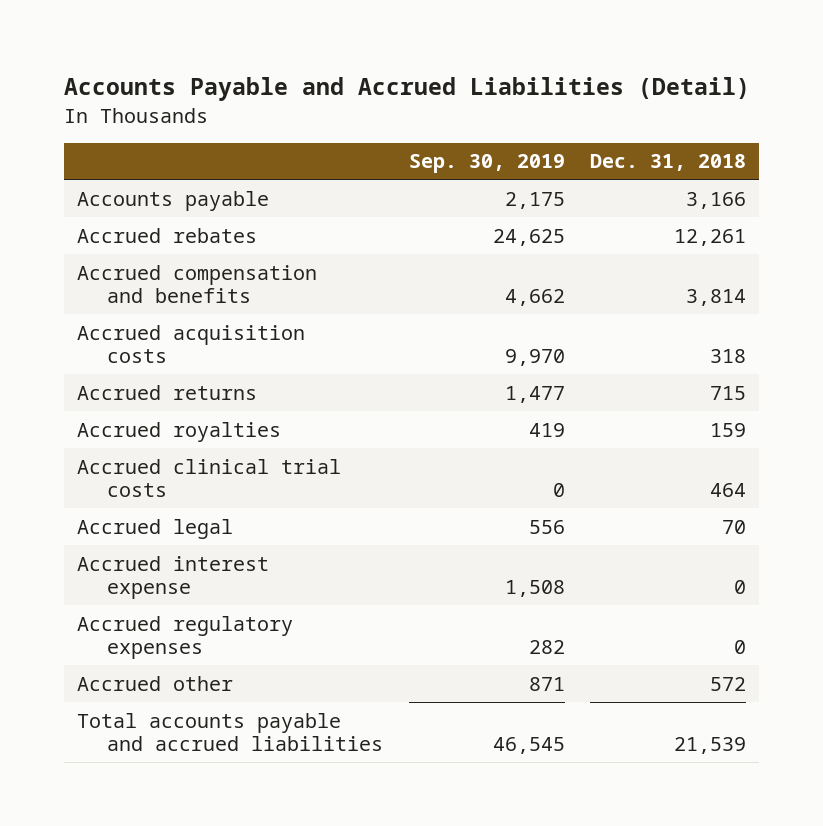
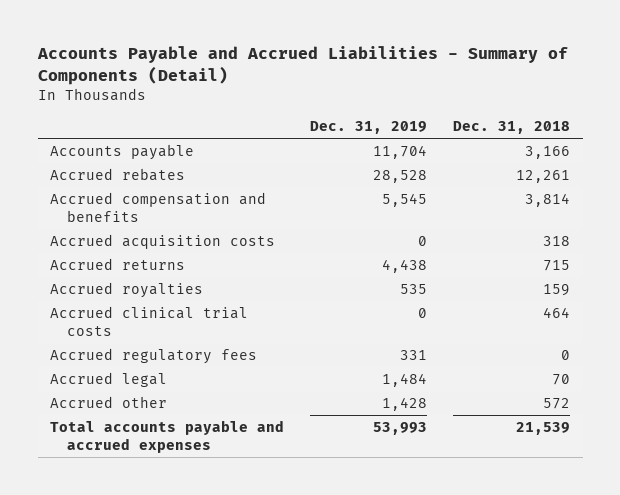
[63,77,750,102] Accounts Payable and Accrued Liabilities (Detail) -> [36,46,568,85] Accounts Payable and Accrued Liabilities - Summary of Components (Detail)
[408,154,565,174] Sep. 30, 2019 -> none
none -> [310,120,428,134] Dec. 31, 2019
none -> [50,348,258,365] Accrued regulatory fees
[76,555,269,600] Accrued interest expense -> none
[76,615,293,660] Accrued regulatory expenses -> none
[76,712,384,752] Total accounts payable and accrued liabilities -> [50,420,285,453] Total accounts payable and accrued expenses

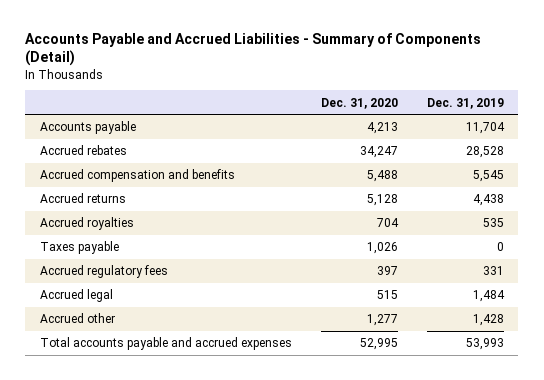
[452,120,570,134] Dec. 31, 2018 -> none
none -> [320,97,398,109] Dec. 31, 2020
[50,234,276,250] Accrued acquisition costs -> none
[50,306,249,336] Accrued clinical trial costs -> none
none -> [39,241,119,255] Taxes payable

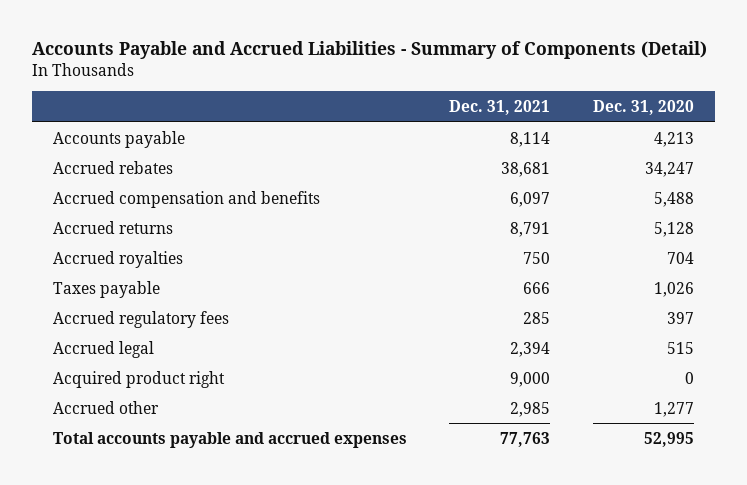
[426,97,504,109] Dec. 31, 2019 -> none
none -> [449,99,551,115] Dec. 31, 2021
none -> [52,370,225,388] Acquired product right

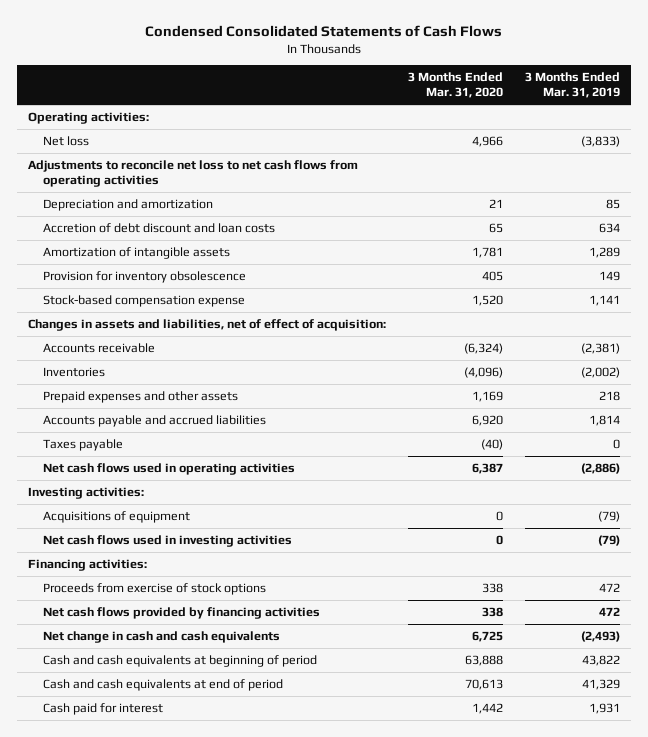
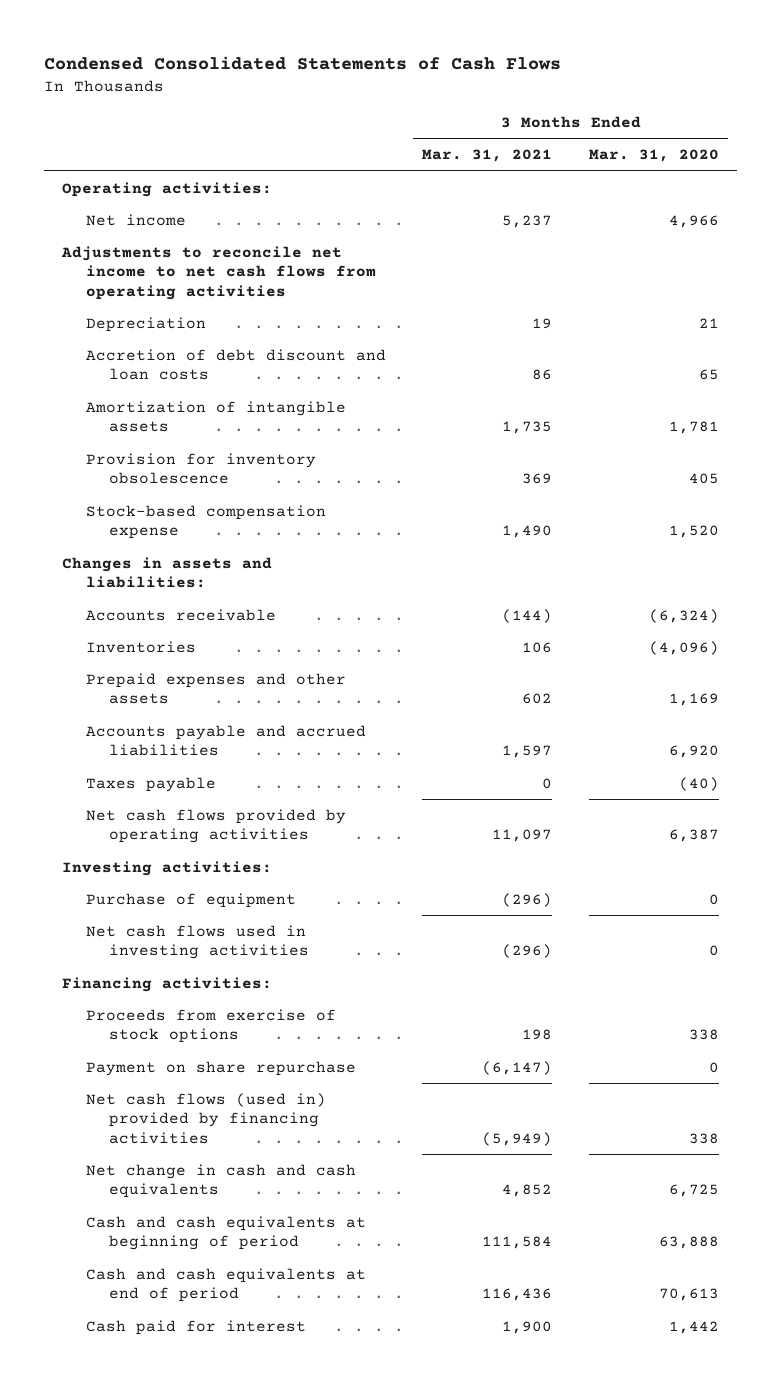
[525,72,621,99] 3 Months Ended Mar. 31, 2019 -> none
none -> [422,149,553,163] Mar. 31, 2021
[43,198,214,211] Depreciation and amortization -> none
[43,135,90,146] Net loss -> [85,213,186,226] Net income
[27,159,358,187] Adjustments to reconcile net loss to net cash flows from operating activities -> [61,245,376,300] Adjustments to reconcile net income to net cash flows from operating activities
none -> [85,316,206,332] Depreciation
[27,318,386,331] Changes in assets and liabilities, net of effect of acquisition: -> [62,556,273,589] Changes in assets and liabilities:
[43,462,296,475] Net cash flows used in operating activities -> [85,808,346,844] Net cash flows provided by operating activities
[43,510,191,523] Acquisitions of equipment -> [85,892,296,908] Purchase of equipment
none -> [85,1060,356,1076] Payment on share repurchase
[43,606,321,619] Net cash flows provided by financing activities -> [85,1092,326,1144] Net cash flows (used in) provided by financing activities

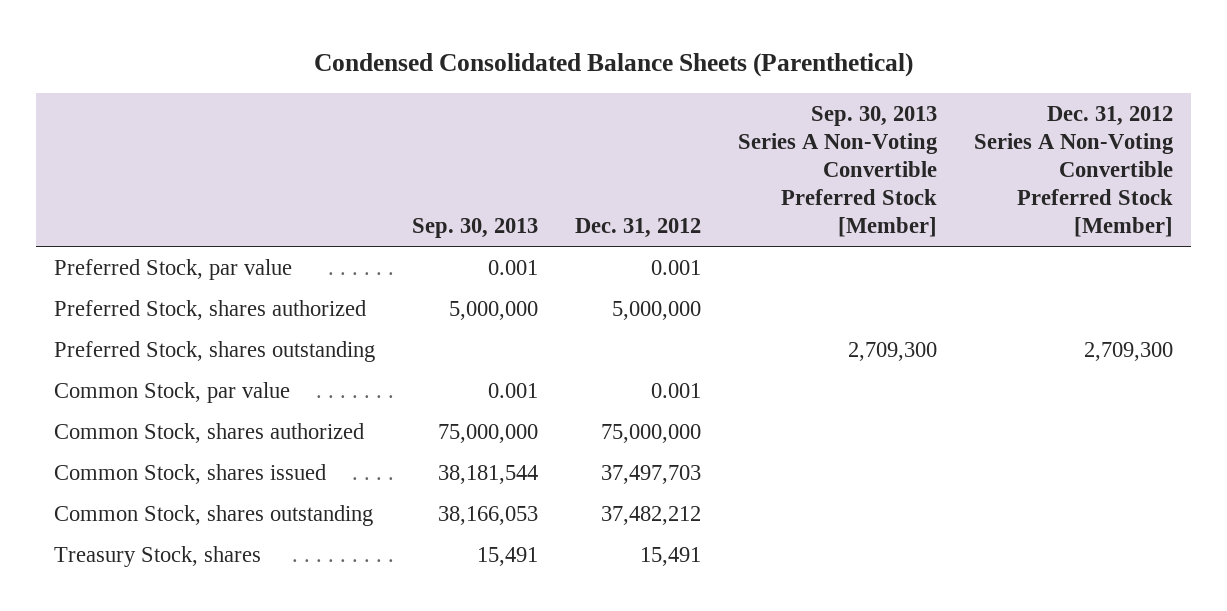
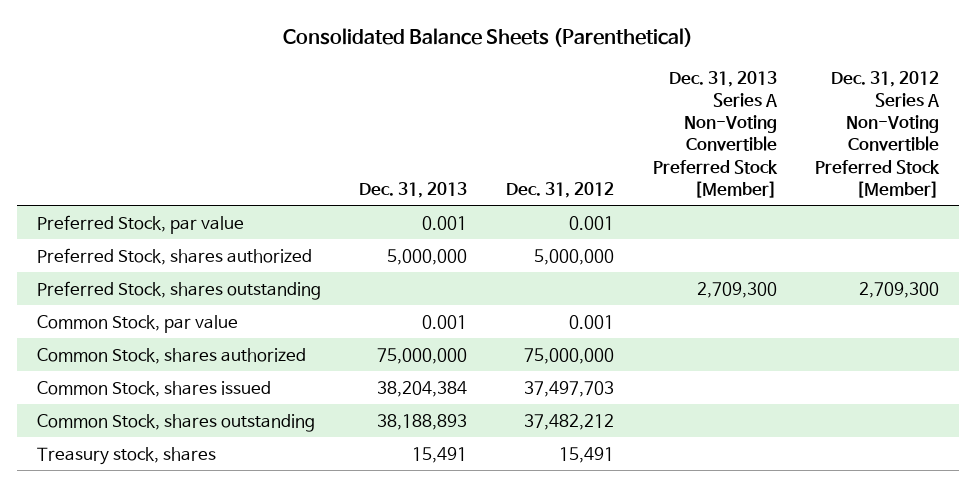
[313,52,913,77] Condensed Consolidated Balance Sheets (Parenthetical) -> [282,27,693,47] Consolidated Balance Sheets (Parenthetical)
[412,218,539,239] Sep. 30, 2013 -> none
[737,105,938,238] Sep. 30, 2013 Series A Non-Voting Convertible Preferred Stock [Member] -> none
none -> [359,181,468,198] Dec. 31, 2013
none -> [652,70,778,198] Dec. 31, 2013 Series A Non-Voting Convertible Preferred Stock [Member]
[54,545,262,567] Treasury Stock, shares -> [36,446,216,465] Treasury stock, shares

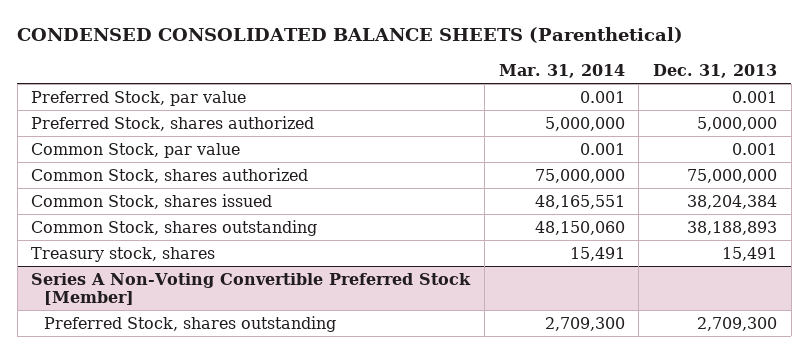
[282,27,693,47] Consolidated Balance Sheets (Parenthetical) -> [17,27,684,44] CONDENSED CONSOLIDATED BALANCE SHEETS (Parenthetical)
[505,181,614,198] Dec. 31, 2012 -> none
[652,70,778,198] Dec. 31, 2013 Series A Non-Voting Convertible Preferred Stock [Member] -> none
[815,70,941,198] Dec. 31, 2012 Series A Non-Voting Convertible Preferred Stock [Member] -> none
none -> [498,63,625,78] Mar. 31, 2014
[36,280,321,300] Preferred Stock, shares outstanding -> none
none -> [31,272,472,305] Series A Non-Voting Convertible Preferred Stock [Member]
none -> [43,315,336,332] Preferred Stock, shares outstanding

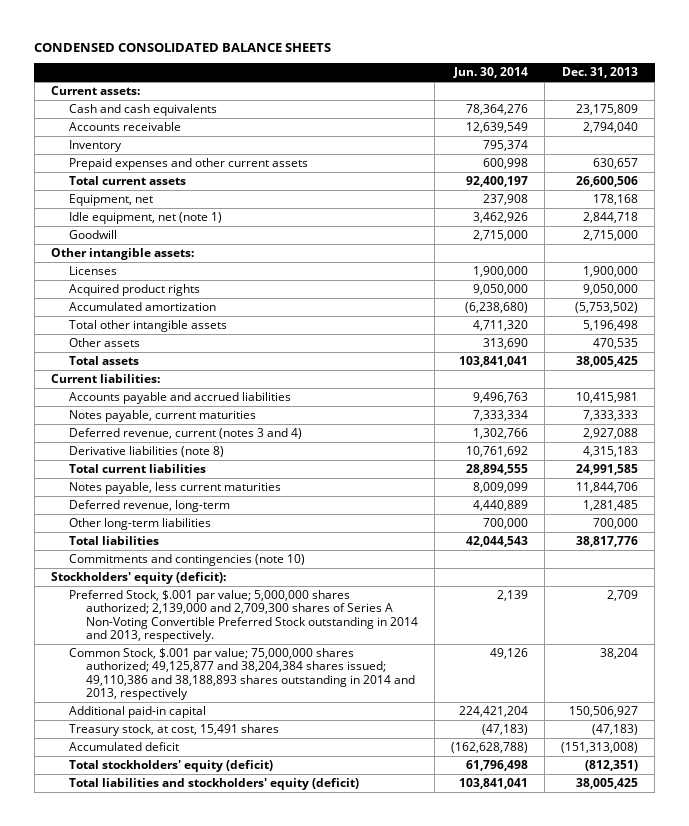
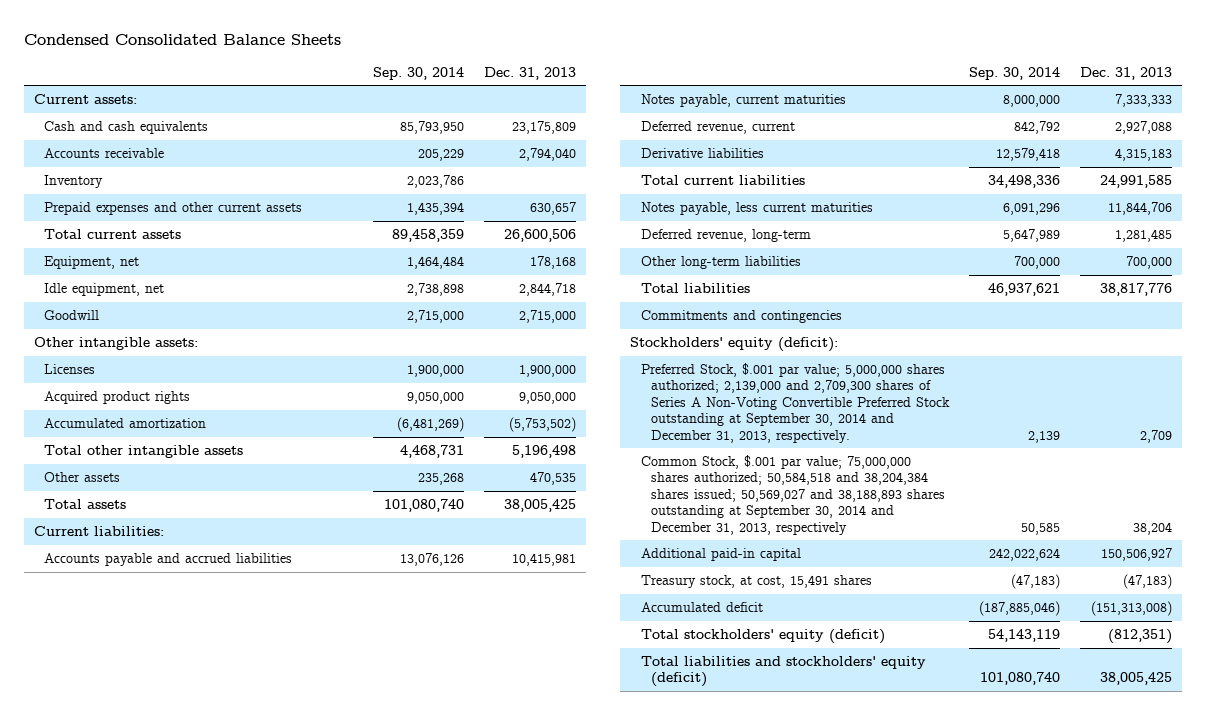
[34,42,332,52] CONDENSED CONSOLIDATED BALANCE SHEETS -> [23,34,341,46] Condensed Consolidated Balance Sheets
[453,67,529,79] Jun. 30, 2014 -> none
none -> [372,66,464,80] Sep. 30, 2014
[68,212,222,225] Idle equipment, net (note 1) -> [44,283,165,297] Idle equipment, net
[68,428,302,440] Deferred revenue, current (notes 3 and 4) -> [640,121,795,135] Deferred revenue, current
[68,446,224,458] Derivative liabilities (note 8) -> [640,148,764,159] Derivative liabilities
[68,554,305,567] Commitments and contingencies (note 10) -> [640,310,842,324] Commitments and contingencies
[68,590,419,643] Preferred Stock, $.001 par value; 5,000,000 shares authorized; 2,139,000 and 2,709,300 shares of Series A Non-Voting Convertible Preferred Stock outstanding in 2014 and 2013, respectively. -> [640,363,951,443] Preferred Stock, $.001 par value; 5,000,000 shares authorized; 2,139,000 and 2,709,300 shares of Series A Non-Voting Convertible Preferred Stock outstanding at September 30, 2014 and December 31, 2013, respectively.
[68,648,416,701] Common Stock, $.001 par value; 75,000,000 shares authorized; 49,125,877 and 38,204,384 shares issued; 49,110,386 and 38,188,893 shares outstanding in 2014 and 2013, respectively -> [640,455,946,535] Common Stock, $.001 par value; 75,000,000 shares authorized; 50,584,518 and 38,204,384 shares issued; 50,569,027 and 38,188,893 shares outstanding at September 30, 2014 and December 31, 2013, respectively

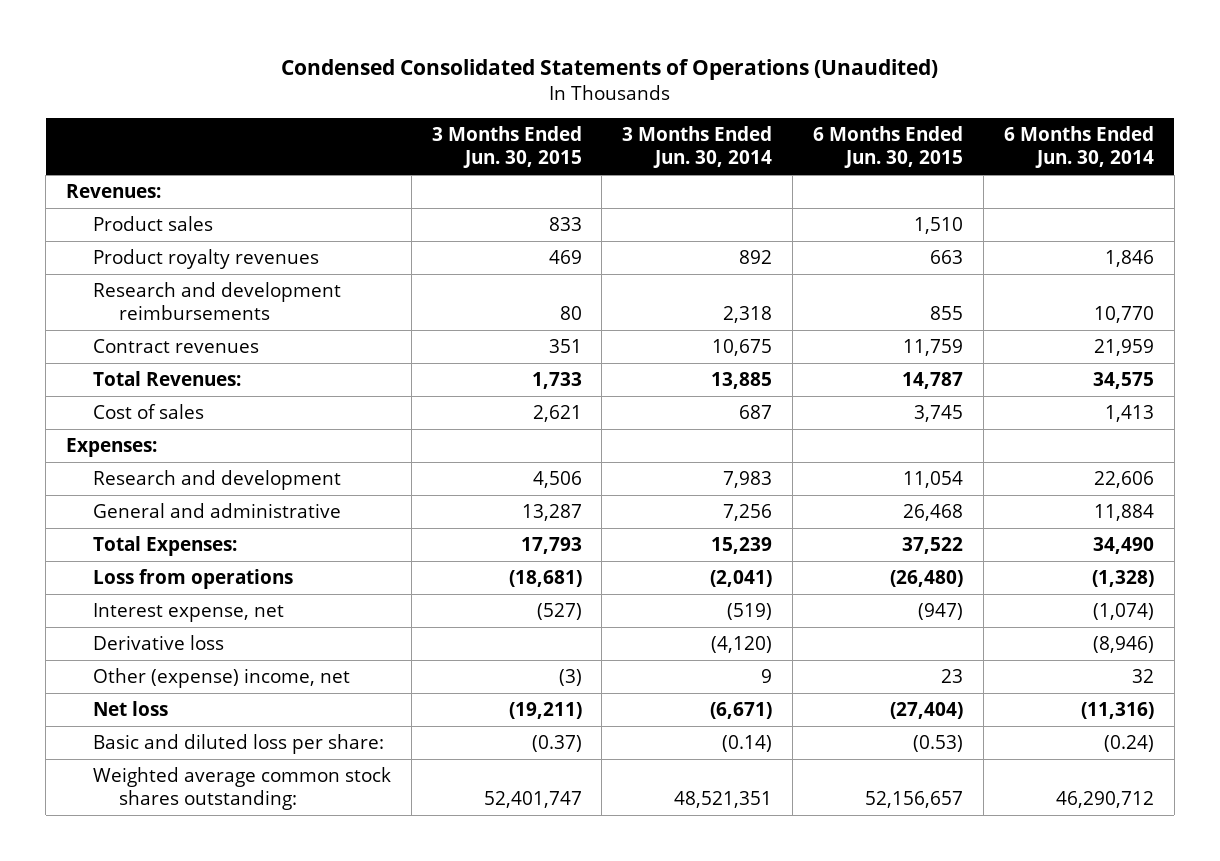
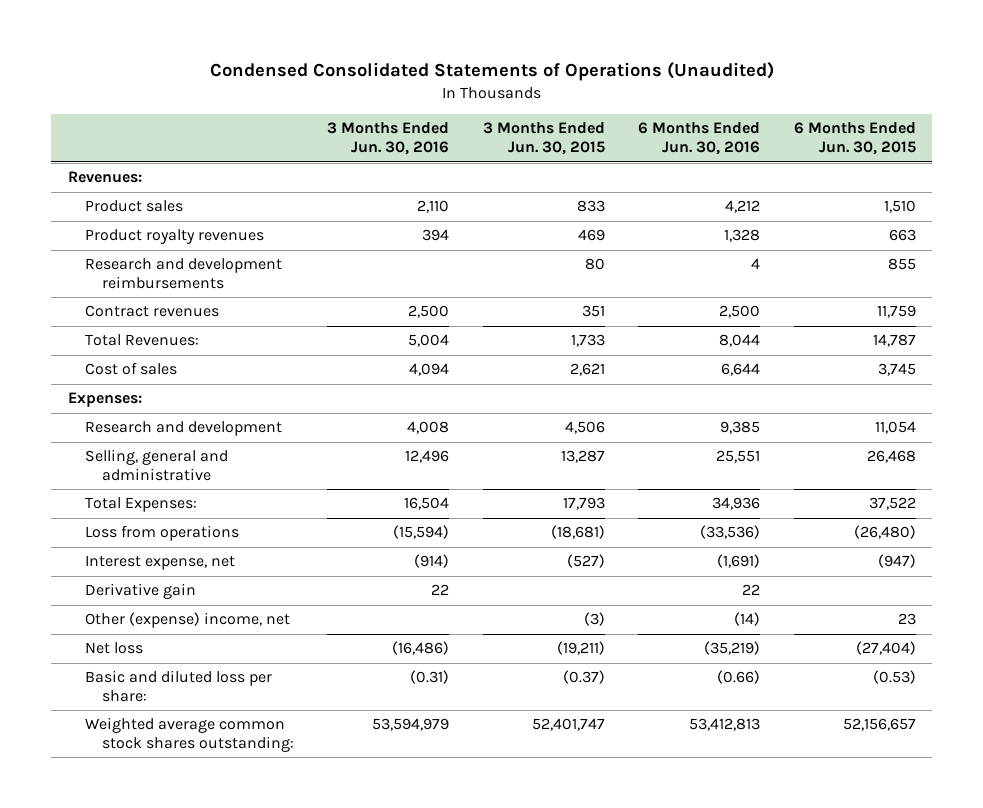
[622,126,773,169] 3 Months Ended Jun. 30, 2014 -> none
[1003,126,1154,169] 6 Months Ended Jun. 30, 2014 -> none
none -> [327,122,450,156] 3 Months Ended Jun. 30, 2016
none -> [638,122,761,156] 6 Months Ended Jun. 30, 2016
[92,503,341,519] General and administrative -> [84,449,228,482] Selling, general and administrative
[92,635,224,651] Derivative loss -> none
none -> [84,583,196,600] Derivative gain

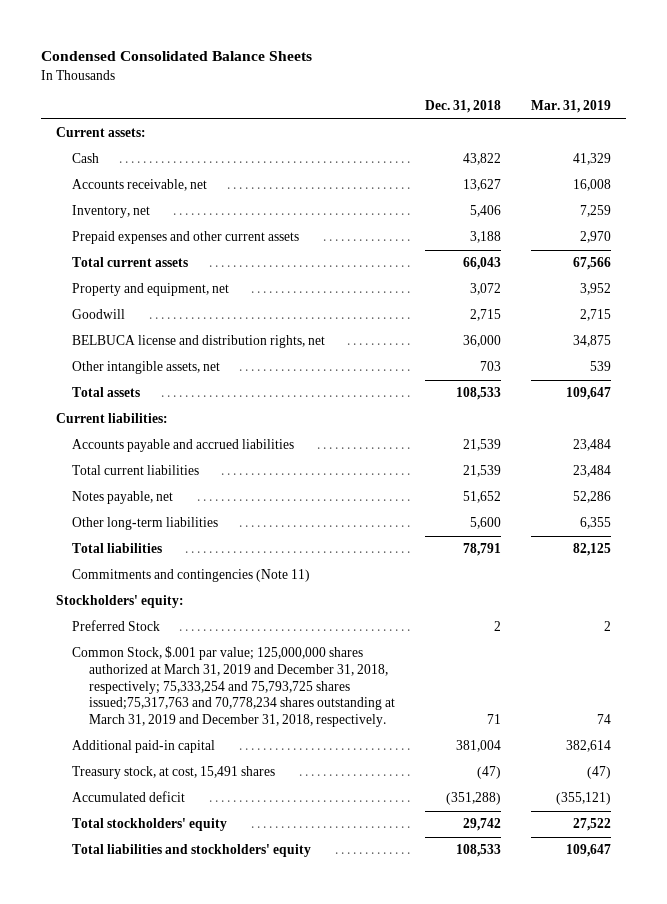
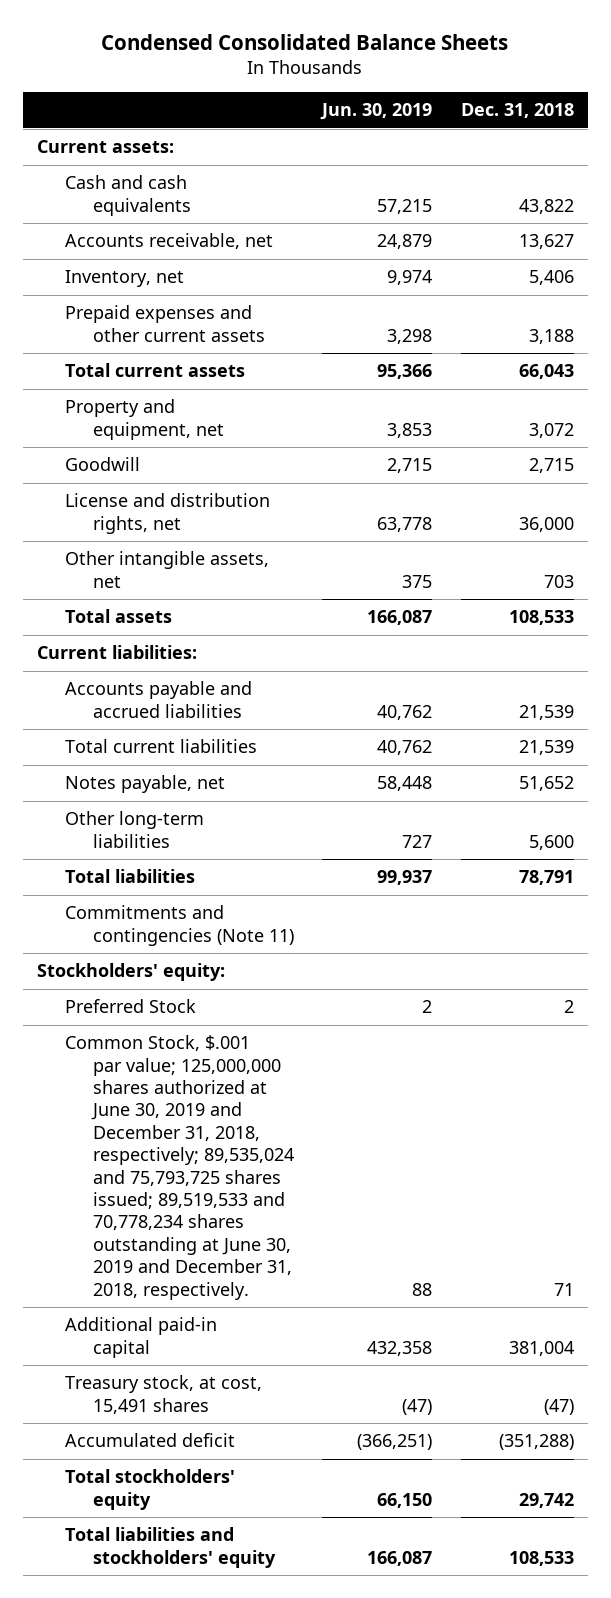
[531,100,612,114] Mar. 31, 2019 -> none
none -> [320,103,433,121] Jun. 30, 2019
[72,153,100,164] Cash -> [64,175,192,216] Cash and cash equivalents
[72,335,326,349] BELBUCA license and distribution rights, net -> [64,493,270,534] License and distribution rights, net
[72,646,395,728] Common Stock, $.001 par value; 125,000,000 shares authorized at March 31, 2019 and December 31, 2018, respectively; 75,333,254 and 75,793,725 shares issued;75,317,763 and 70,778,234 shares outstanding at March 31, 2019 and December 31, 2018, respectively. -> [64,1035,295,1300] Common Stock, $.001 par value; 125,000,000 shares authorized at June 30, 2019 and December 31, 2018, respectively; 89,535,024 and 75,793,725 shares issued; 89,519,533 and 70,778,234 shares outstanding at June 30, 2019 and December 31, 2018, respectively.

